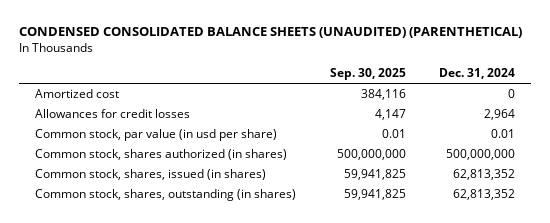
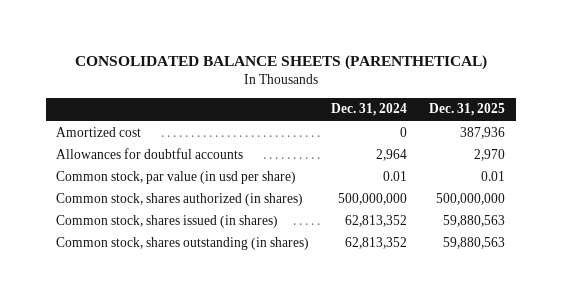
[18,27,522,39] CONDENSED CONSOLIDATED BALANCE SHEETS (UNAUDITED) (PARENTHETICAL) -> [74,55,487,71] CONSOLIDATED BALANCE SHEETS (PARENTHETICAL)
[329,68,406,81] Sep. 30, 2025 -> none
none -> [428,103,505,117] Dec. 31, 2025
[35,109,191,119] Allowances for credit losses -> [56,147,244,159] Allowances for doubtful accounts
[35,169,267,181] Common stock, shares, issued (in shares) -> [56,214,279,228] Common stock, shares issued (in shares)
[35,189,297,202] Common stock, shares, outstanding (in shares) -> [56,236,310,250] Common stock, shares outstanding (in shares)

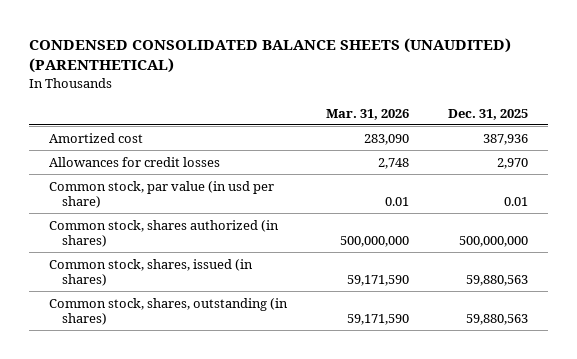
[74,55,487,71] CONSOLIDATED BALANCE SHEETS (PARENTHETICAL) -> [29,37,512,74] CONDENSED CONSOLIDATED BALANCE SHEETS (UNAUDITED) (PARENTHETICAL)
[331,103,408,117] Dec. 31, 2024 -> none
none -> [325,108,409,120] Mar. 31, 2026
[56,147,244,159] Allowances for doubtful accounts -> [48,156,220,167] Allowances for credit losses
[56,214,279,228] Common stock, shares issued (in shares) -> [48,258,253,287] Common stock, shares, issued (in shares)
[56,236,310,250] Common stock, shares outstanding (in shares) -> [48,297,288,326] Common stock, shares, outstanding (in shares)

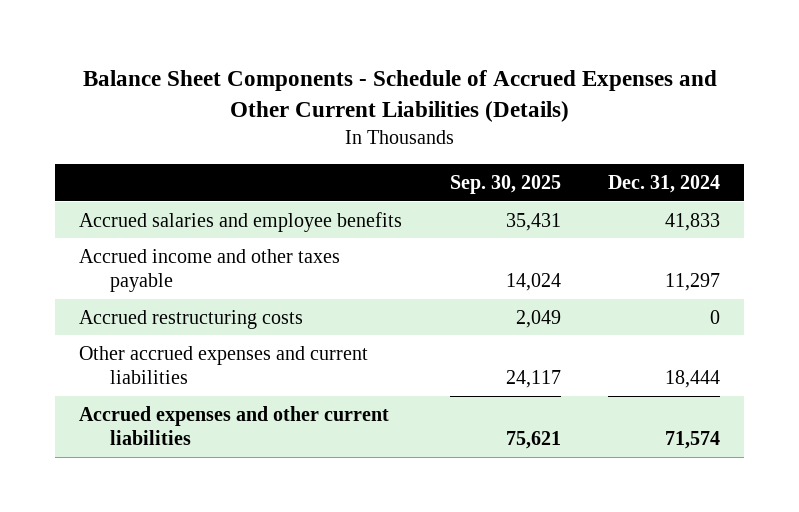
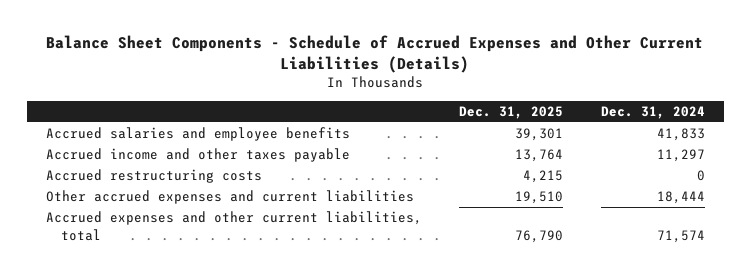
[449,175,561,195] Sep. 30, 2025 -> none
none -> [459,105,564,119] Dec. 31, 2025
[79,405,390,446] Accrued expenses and other current liabilities -> [45,211,422,241] Accrued expenses and other current liabilities, total

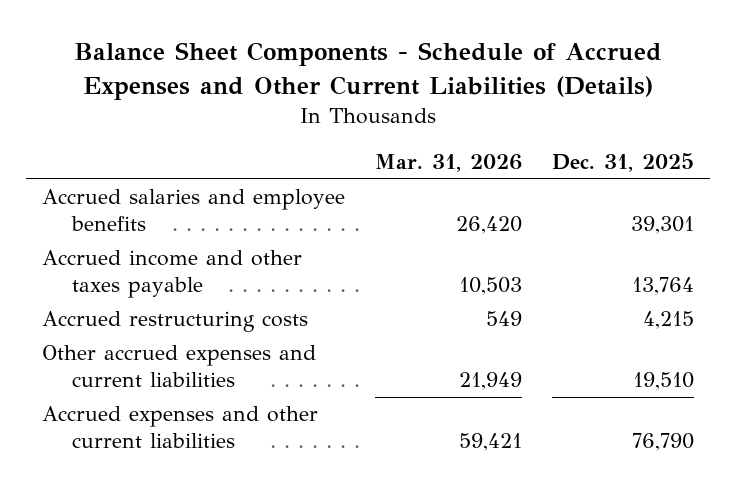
[601,105,706,119] Dec. 31, 2024 -> none
none -> [374,154,522,173] Mar. 31, 2026
[45,211,422,241] Accrued expenses and other current liabilities, total -> [41,406,318,449] Accrued expenses and other current liabilities

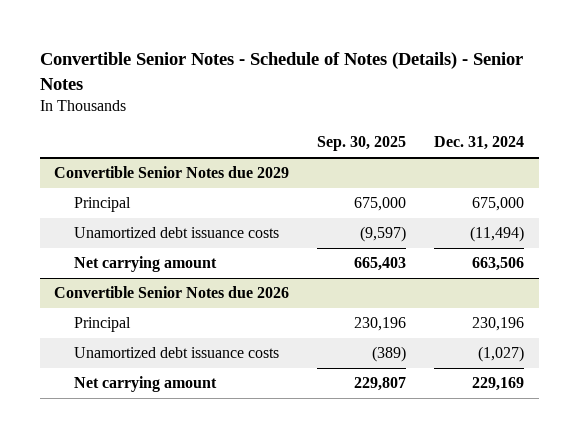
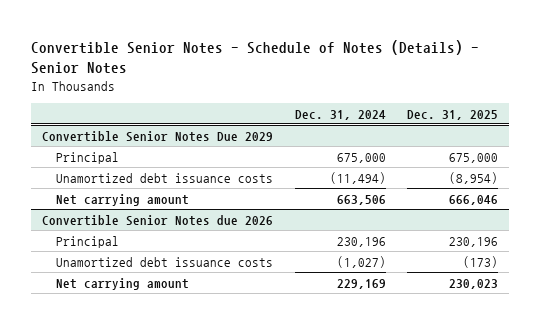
[317,136,407,152] Sep. 30, 2025 -> none
none -> [407,109,499,120] Dec. 31, 2025
[54,166,290,179] Convertible Senior Notes due 2029 -> [42,130,274,142] Convertible Senior Notes Due 2029

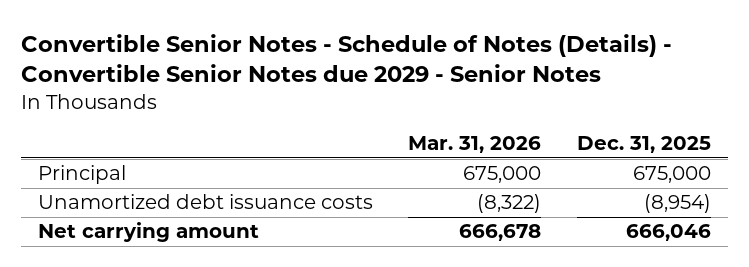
[31,39,480,75] Convertible Senior Notes - Schedule of Notes (Details) - Senior Notes -> [20,33,672,83] Convertible Senior Notes - Schedule of Notes (Details) - Convertible Senior Notes due 2029 - Senior Notes
[294,109,386,120] Dec. 31, 2024 -> none
none -> [408,136,542,154] Mar. 31, 2026
[42,130,274,142] Convertible Senior Notes Due 2029 -> none
[42,214,274,226] Convertible Senior Notes due 2026 -> none
[55,235,119,248] Principal -> none
[55,256,273,267] Unamortized debt issuance costs -> none
[55,277,189,290] Net carrying amount -> none

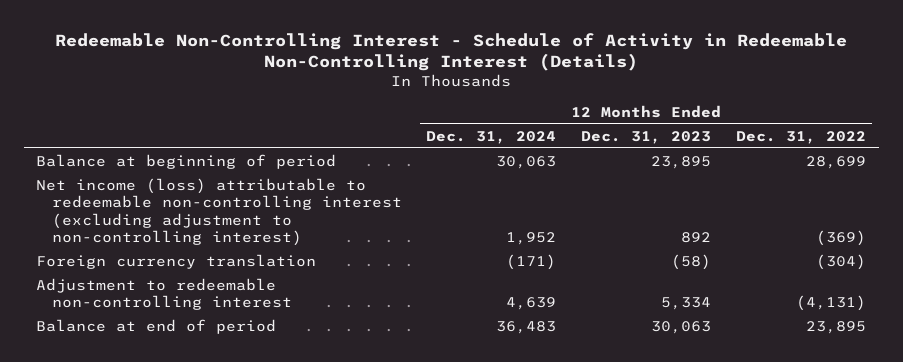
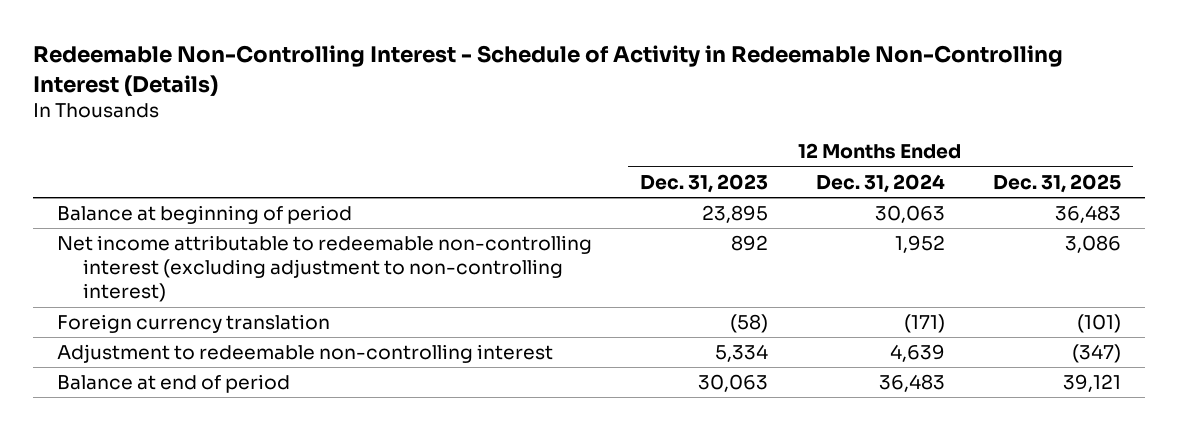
[736,130,867,144] Dec. 31, 2022 -> none
none -> [992,173,1121,193] Dec. 31, 2025
[36,177,402,247] Net income (loss) attributable to redeemable non-controlling interest (excluding adjustment to non-controlling interest) -> [57,235,593,303] Net income attributable to redeemable non-controlling interest (excluding adjustment to non-controlling interest)

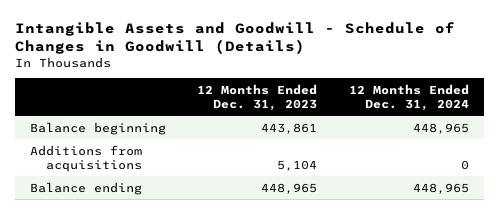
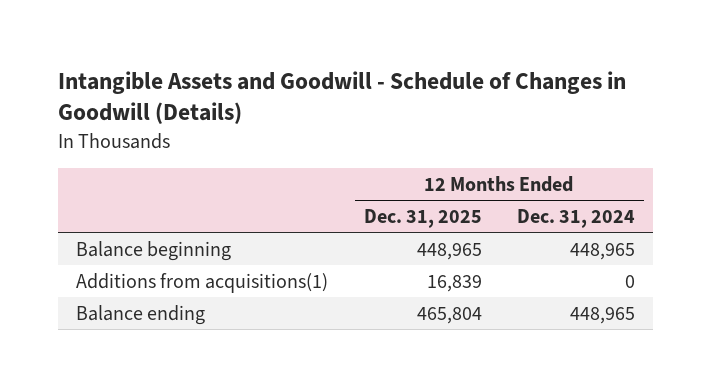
[197,84,318,111] 12 Months Ended Dec. 31, 2023 -> none
none -> [363,208,482,228] Dec. 31, 2025
[30,144,143,172] Additions from acquisitions -> [75,272,328,293] Additions from acquisitions(1)

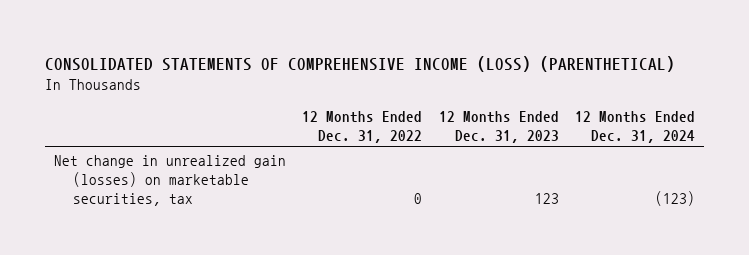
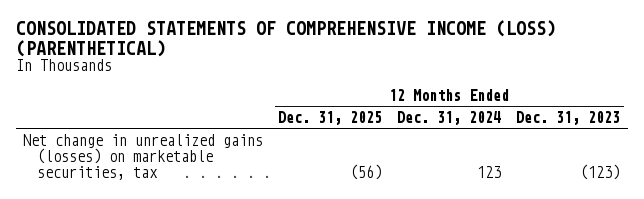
[302,110,423,143] 12 Months Ended Dec. 31, 2022 -> none
none -> [278,111,383,126] Dec. 31, 2025
[53,154,286,207] Net change in unrealized gain (losses) on marketable securities, tax -> [23,133,264,180] Net change in unrealized gains (losses) on marketable securities, tax
[534,193,559,205] 123 -> [580,163,621,180] (123)
[655,191,696,207] (123) -> [477,165,502,178] 123

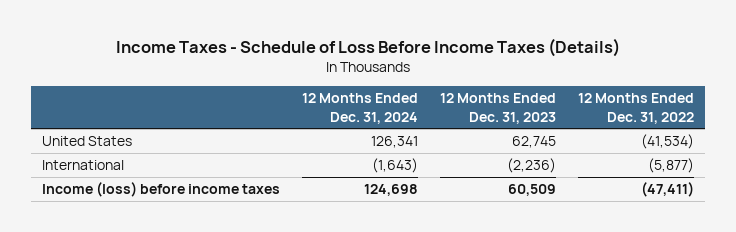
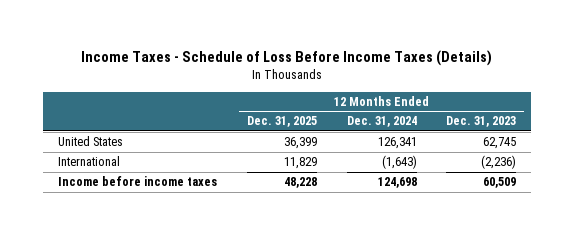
[578,93,695,124] 12 Months Ended Dec. 31, 2022 -> none
none -> [246,116,317,128] Dec. 31, 2025
[41,181,280,197] Income (loss) before income taxes -> [57,176,217,187] Income before income taxes

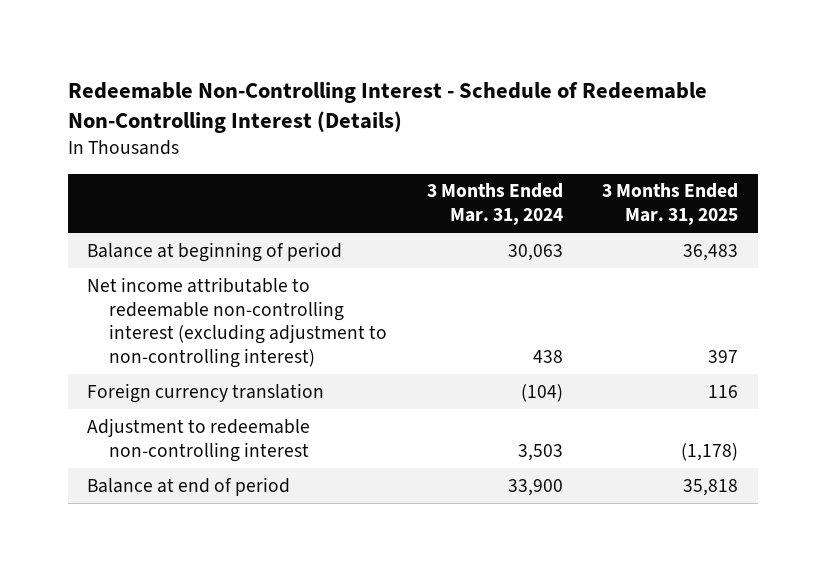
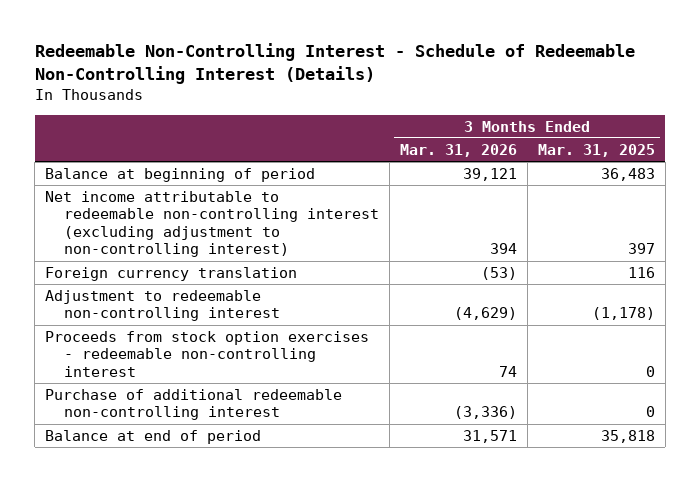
[426,183,563,226] 3 Months Ended Mar. 31, 2024 -> none
none -> [399,143,517,157] Mar. 31, 2026
none -> [45,330,370,377] Proceeds from stock option exercises - redeemable non-controlling interest
none -> [45,388,343,421] Purchase of additional redeemable non-controlling interest

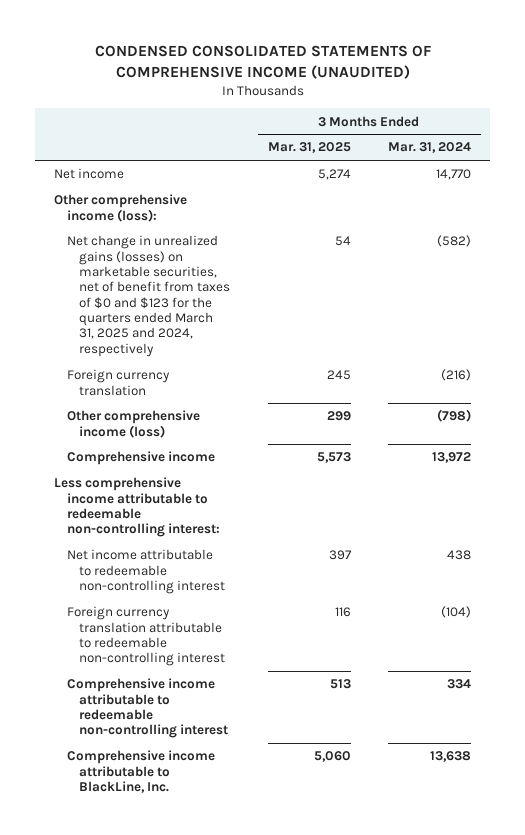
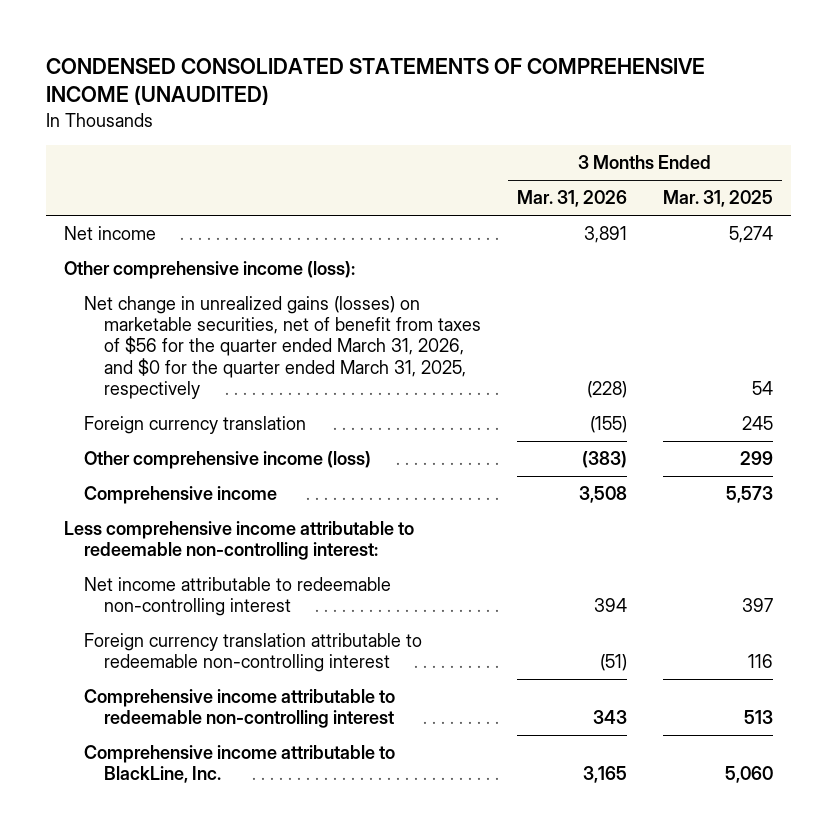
[388,142,472,154] Mar. 31, 2024 -> none
none -> [516,190,627,208] Mar. 31, 2026
[66,235,231,357] Net change in unrealized gains (losses) on marketable securities, net of benefit from taxes of $0 and $123 for the quarters ended March 31, 2025 and 2024, respectively -> [84,296,481,399] Net change in unrealized gains (losses) on marketable securities, net of benefit from taxes of $56 for the quarter ended March 31, 2026, and $0 for the quarter ended March 31, 2025, respectively

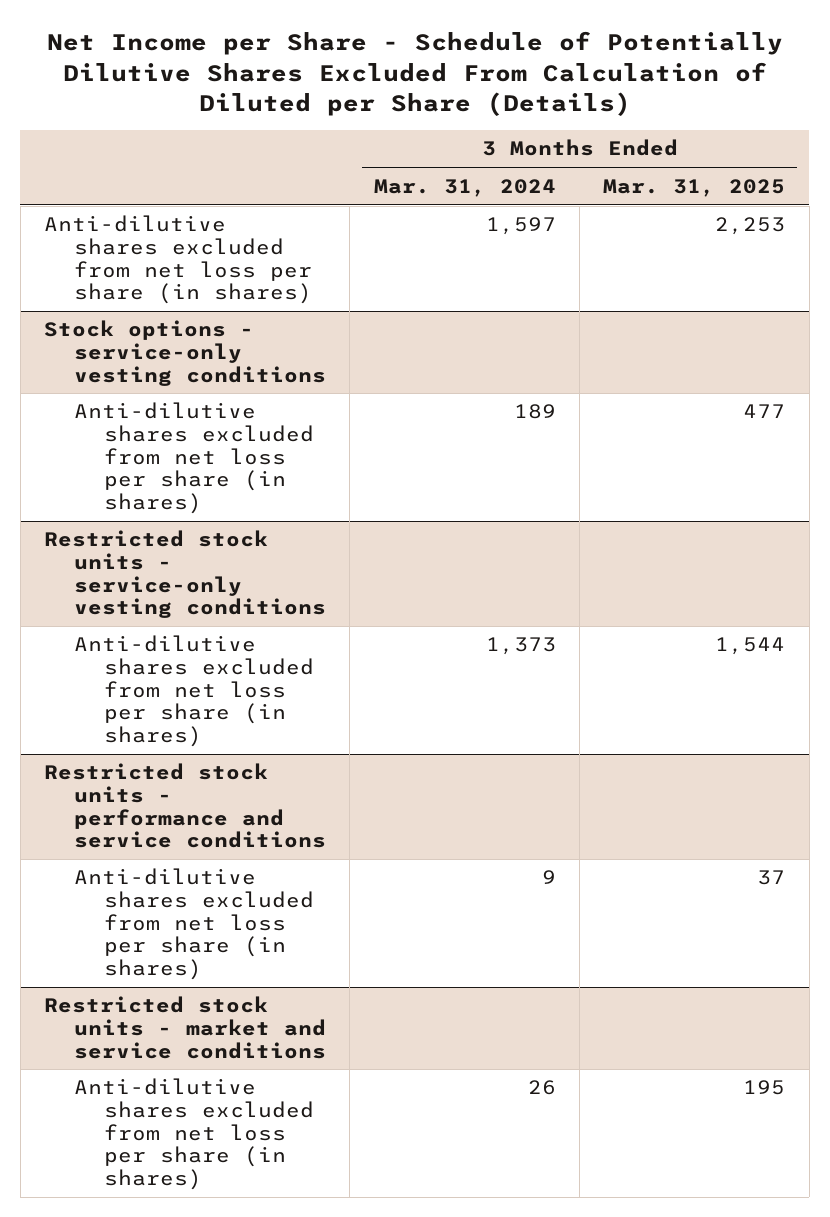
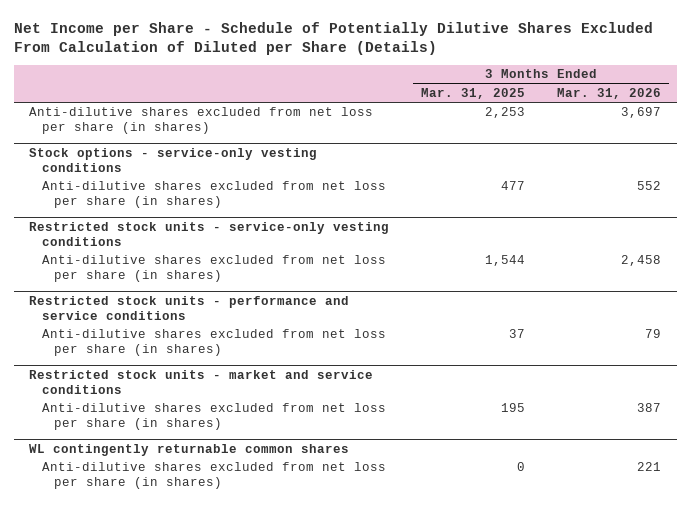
[373,178,556,197] Mar. 31, 2024 -> none
none -> [557,87,662,99] Mar. 31, 2026
none -> [29,443,350,456] WL contingently returnable common shares
none -> [41,462,386,490] Anti-dilutive shares excluded from net loss per share (in shares)

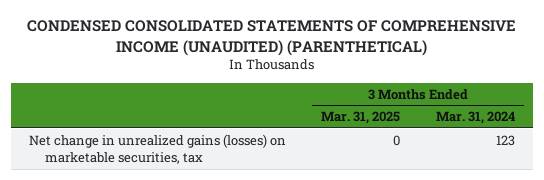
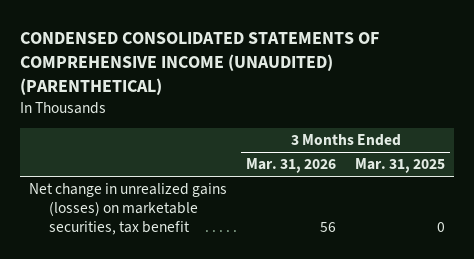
[435,111,515,125] Mar. 31, 2024 -> none
none -> [246,158,337,174] Mar. 31, 2026
[28,134,286,165] Net change in unrealized gains (losses) on marketable securities, tax -> [29,183,228,235] Net change in unrealized gains (losses) on marketable securities, tax benefit

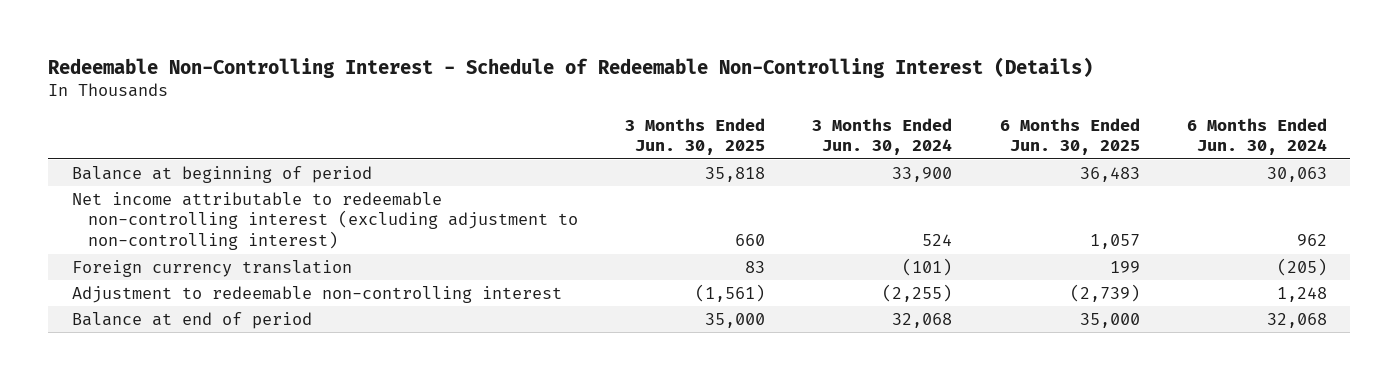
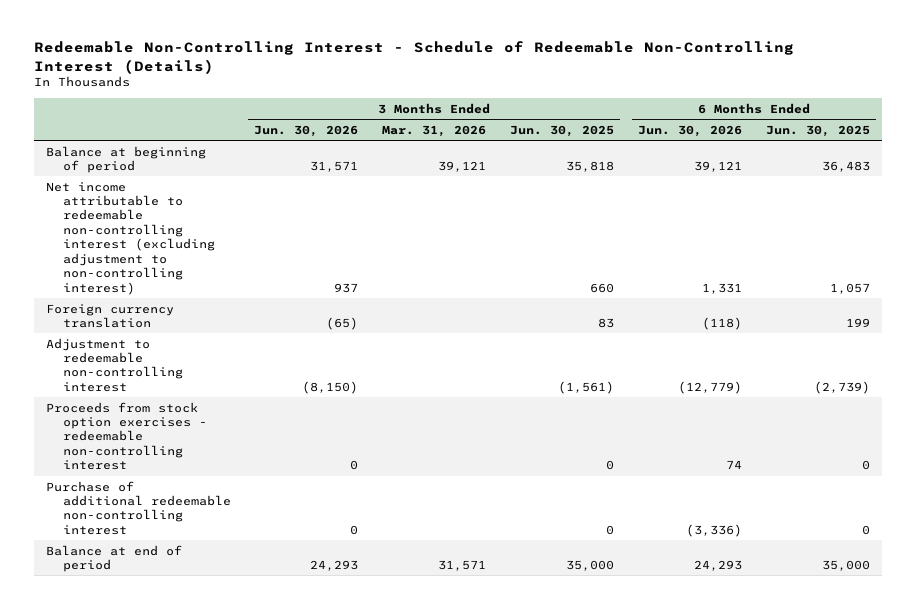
[812,117,953,156] 3 Months Ended Jun. 30, 2024 -> none
[1186,117,1327,156] 6 Months Ended Jun. 30, 2024 -> none
none -> [254,124,359,137] Jun. 30, 2026
none -> [382,124,487,137] Mar. 31, 2026
none -> [638,124,743,137] Jun. 30, 2026
none -> [46,401,207,471] Proceeds from stock option exercises - redeemable non-controlling interest
none -> [46,480,231,535] Purchase of additional redeemable non-controlling interest

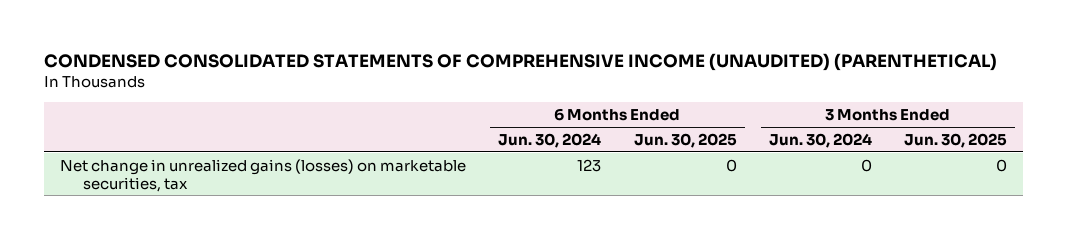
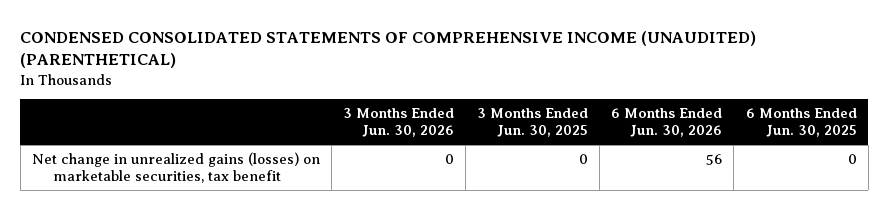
[498,132,602,148] Jun. 30, 2024 -> none
[768,132,872,148] Jun. 30, 2024 -> none
none -> [343,108,455,138] 3 Months Ended Jun. 30, 2026
none -> [611,108,723,138] 6 Months Ended Jun. 30, 2026
[60,158,467,192] Net change in unrealized gains (losses) on marketable securities, tax -> [31,151,320,184] Net change in unrealized gains (losses) on marketable securities, tax benefit

